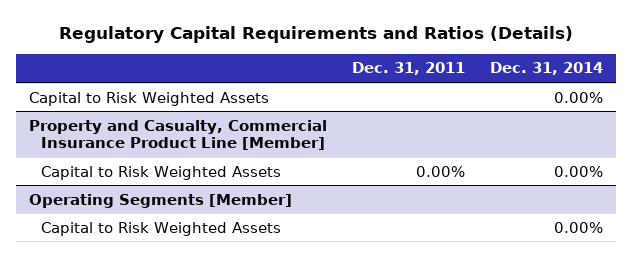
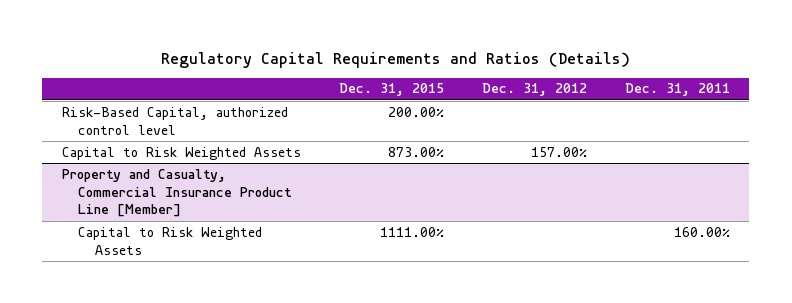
[490,62,604,76] Dec. 31, 2014 -> none
none -> [338,83,444,97] Dec. 31, 2015
none -> [481,83,587,97] Dec. 31, 2012
none -> [61,106,288,135] Risk-Based Capital, authorized control level
[28,193,292,208] Operating Segments [Member] -> none
[41,221,282,236] Capital to Risk Weighted Assets -> none
[416,165,466,177] 0.00% -> [674,226,731,237] 160.00%

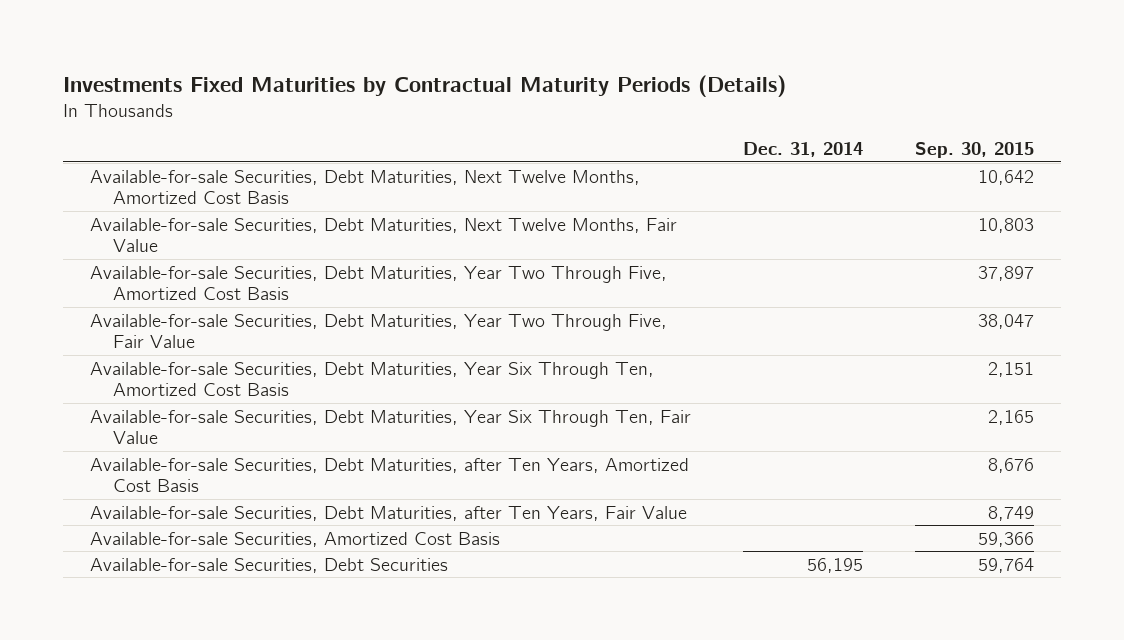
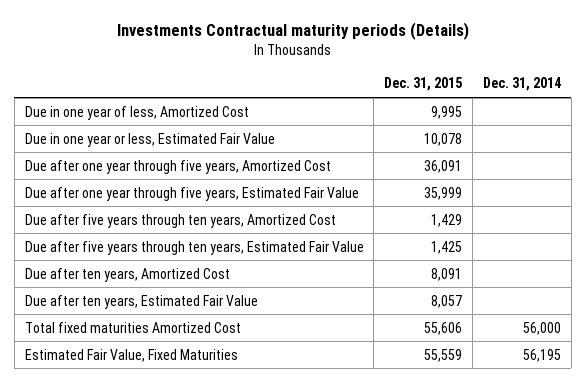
[63,75,787,98] Investments Fixed Maturities by Contractual Maturity Periods (Details) -> [116,22,469,41] Investments Contractual maturity periods (Details)
[915,142,1035,159] Sep. 30, 2015 -> none
none -> [384,77,463,92] Dec. 31, 2015
[89,531,500,547] Available-for-sale Securities, Amortized Cost Basis -> none
[89,169,640,204] Available-for-sale Securities, Debt Maturities, Next Twelve Months, Amortized Cost Basis -> [24,105,249,120] Due in one year of less, Amortized Cost
[89,217,677,252] Available-for-sale Securities, Debt Maturities, Next Twelve Months, Fair Value -> [24,132,275,147] Due in one year or less, Estimated Fair Value
[89,265,667,300] Available-for-sale Securities, Debt Maturities, Year Two Through Five, Amortized Cost Basis -> [24,159,331,174] Due after one year through five years, Amortized Cost
[89,313,667,348] Available-for-sale Securities, Debt Maturities, Year Two Through Five, Fair Value -> [24,186,359,201] Due after one year through five years, Estimated Fair Value
[89,361,654,396] Available-for-sale Securities, Debt Maturities, Year Six Through Ten, Amortized Cost Basis -> [24,213,336,228] Due after five years through ten years, Amortized Cost
[89,409,691,444] Available-for-sale Securities, Debt Maturities, Year Six Through Ten, Fair Value -> [24,240,364,255] Due after five years through ten years, Estimated Fair Value
[89,457,689,492] Available-for-sale Securities, Debt Maturities, after Ten Years, Amortized Cost Basis -> [24,267,230,282] Due after ten years, Amortized Cost
[89,505,687,521] Available-for-sale Securities, Debt Maturities, after Ten Years, Fair Value -> [24,294,258,309] Due after ten years, Estimated Fair Value
none -> [24,321,241,333] Total fixed maturities Amortized Cost
[89,557,448,573] Available-for-sale Securities, Debt Securities -> [24,348,238,362] Estimated Fair Value, Fixed Maturities

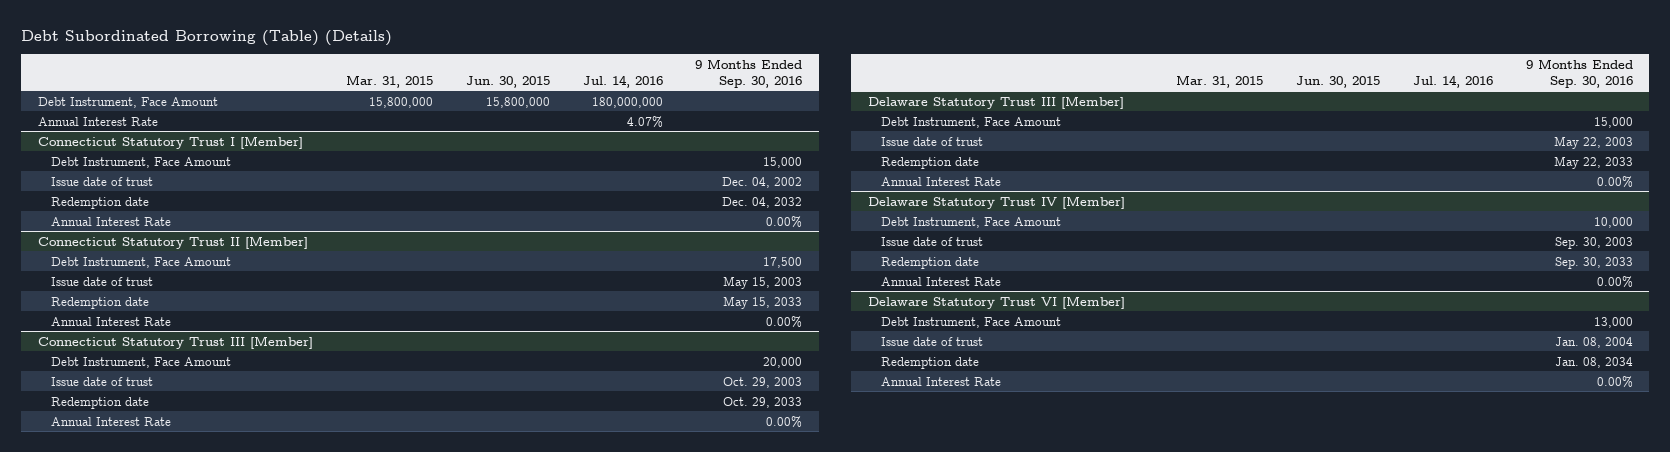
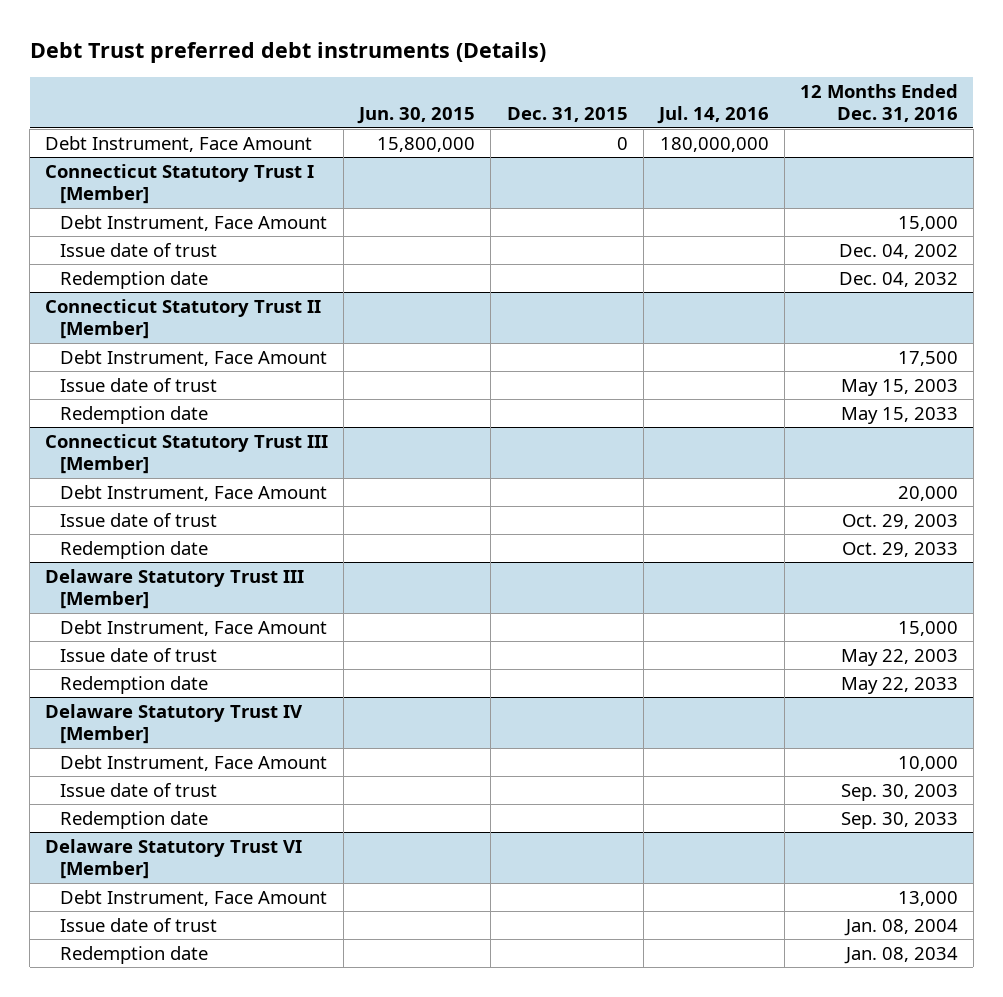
[21,30,393,47] Debt Subordinated Borrowing (Table) (Details) -> [29,42,546,64] Debt Trust preferred debt instruments (Details)
[345,74,433,88] Mar. 31, 2015 -> none
[695,59,803,88] 9 Months Ended Sep. 30, 2016 -> none
none -> [506,107,628,123] Dec. 31, 2015
none -> [799,83,958,123] 12 Months Ended Dec. 31, 2016
[37,116,158,126] Annual Interest Rate -> none
[50,216,171,226] Annual Interest Rate -> none
[50,316,171,326] Annual Interest Rate -> none
[50,416,171,426] Annual Interest Rate -> none
[880,176,1001,186] Annual Interest Rate -> none
[880,276,1001,286] Annual Interest Rate -> none
[880,376,1001,386] Annual Interest Rate -> none

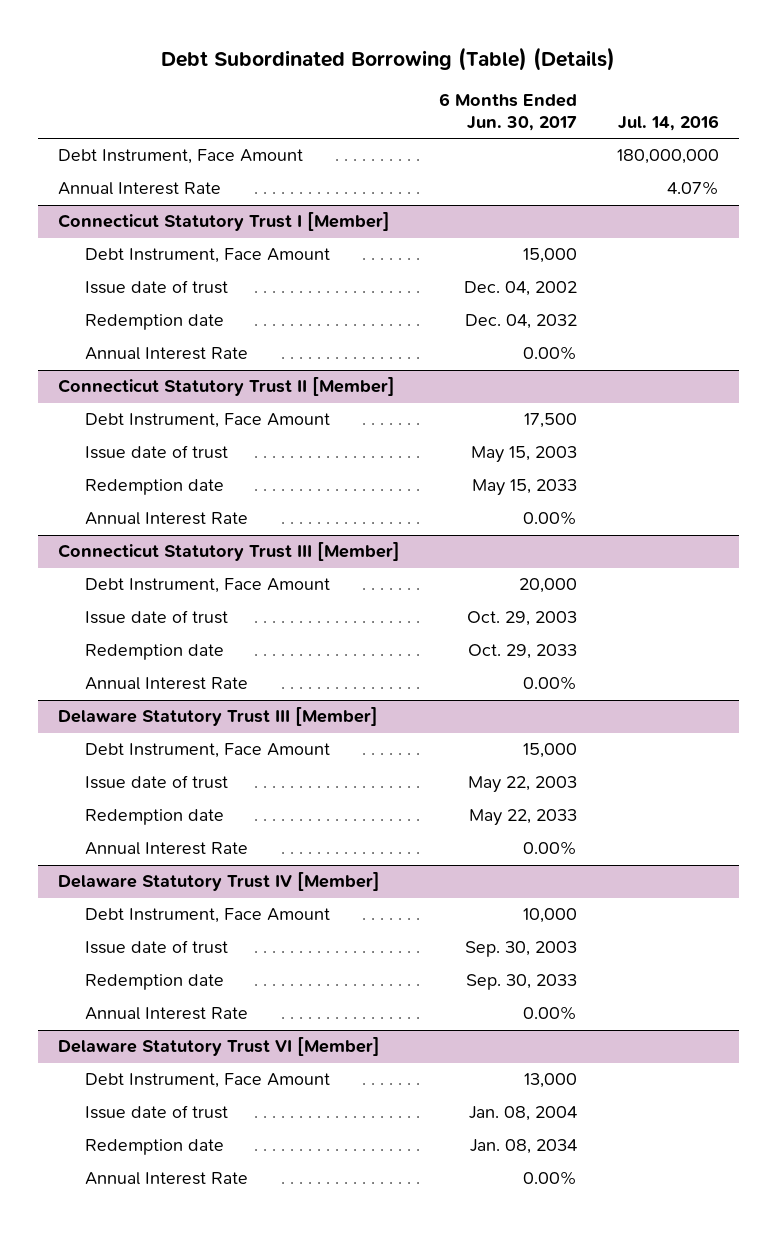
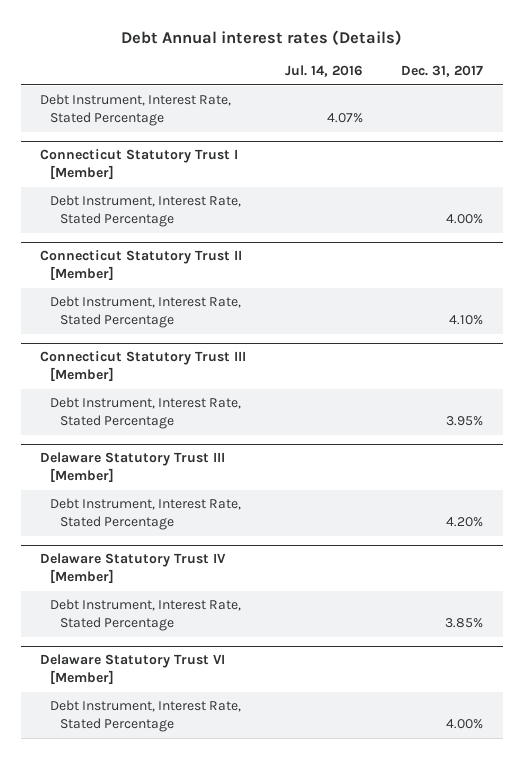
[161,46,616,71] Debt Subordinated Borrowing (Table) (Details) -> [120,29,402,45] Debt Annual interest rates (Details)
[439,93,578,132] 6 Months Ended Jun. 30, 2017 -> none
none -> [401,65,484,78] Dec. 31, 2017
[57,149,303,165] Debt Instrument, Face Amount -> none
[57,182,221,196] Annual Interest Rate -> [40,94,232,127] Debt Instrument, Interest Rate, Stated Percentage
[84,248,330,264] Debt Instrument, Face Amount -> none
[84,280,228,295] Issue date of trust -> none
[84,314,224,331] Redemption date -> none
[84,347,248,361] Annual Interest Rate -> [50,195,242,228] Debt Instrument, Interest Rate, Stated Percentage
[84,413,330,429] Debt Instrument, Face Amount -> none
[84,445,228,460] Issue date of trust -> none
[84,479,224,496] Redemption date -> none
[84,512,248,526] Annual Interest Rate -> [50,296,242,329] Debt Instrument, Interest Rate, Stated Percentage
[84,578,330,594] Debt Instrument, Face Amount -> none
[84,610,228,625] Issue date of trust -> none
[84,644,224,661] Redemption date -> none
[84,677,248,691] Annual Interest Rate -> [50,397,242,430] Debt Instrument, Interest Rate, Stated Percentage
[84,743,330,759] Debt Instrument, Face Amount -> none
[84,775,228,790] Issue date of trust -> none
[84,809,224,826] Redemption date -> none
[84,842,248,856] Annual Interest Rate -> [50,498,242,531] Debt Instrument, Interest Rate, Stated Percentage
[84,908,330,924] Debt Instrument, Face Amount -> none
[84,940,228,955] Issue date of trust -> none
[84,974,224,991] Redemption date -> none
[84,1007,248,1021] Annual Interest Rate -> [50,599,242,632] Debt Instrument, Interest Rate, Stated Percentage
[84,1073,330,1089] Debt Instrument, Face Amount -> none
[84,1105,228,1120] Issue date of trust -> none
[84,1139,224,1156] Redemption date -> none
[84,1172,248,1186] Annual Interest Rate -> [50,700,242,733] Debt Instrument, Interest Rate, Stated Percentage

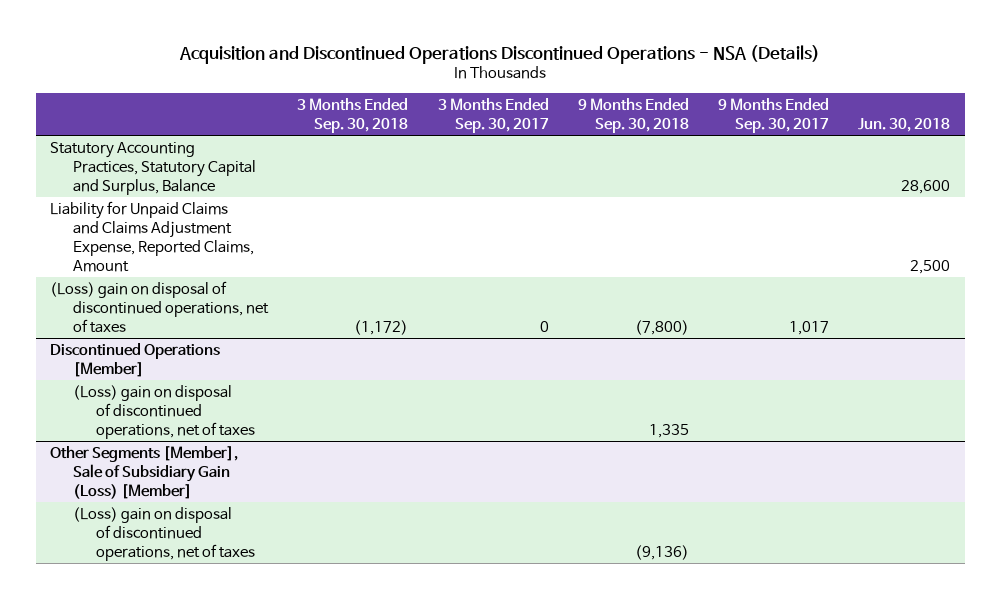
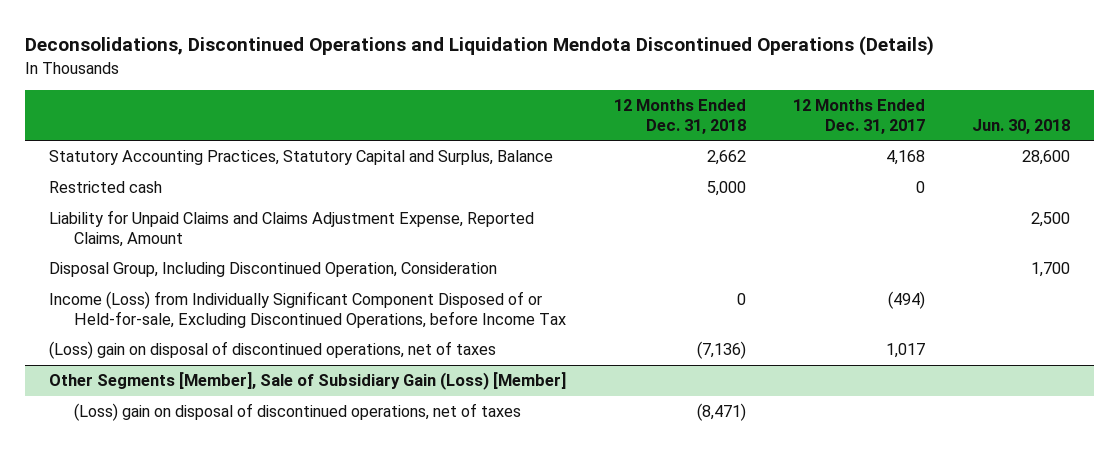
[179,44,821,64] Acquisition and Discontinued Operations Discontinued Operations - NSA (Details) -> [25,36,935,57] Deconsolidations, Discontinued Operations and Liquidation Mendota Discontinued Operations (Details)
[297,97,409,133] 3 Months Ended Sep. 30, 2018 -> none
[437,97,549,133] 3 Months Ended Sep. 30, 2017 -> none
[577,97,689,133] 9 Months Ended Sep. 30, 2018 -> none
[718,97,830,133] 9 Months Ended Sep. 30, 2017 -> none
none -> [613,99,746,134] 12 Months Ended Dec. 31, 2018
none -> [792,99,925,134] 12 Months Ended Dec. 31, 2017
none -> [49,181,163,194] Restricted cash
none -> [49,262,498,278] Disposal Group, Including Discontinued Operation, Consideration
none -> [49,291,567,328] Income (Loss) from Individually Significant Component Disposed of or Held-for-sale, Excluding Discontinued Operations, before Income Tax
[50,342,221,377] Discontinued Operations [Member] -> none
[73,384,255,439] (Loss) gain on disposal of discontinued operations, net of taxes -> none

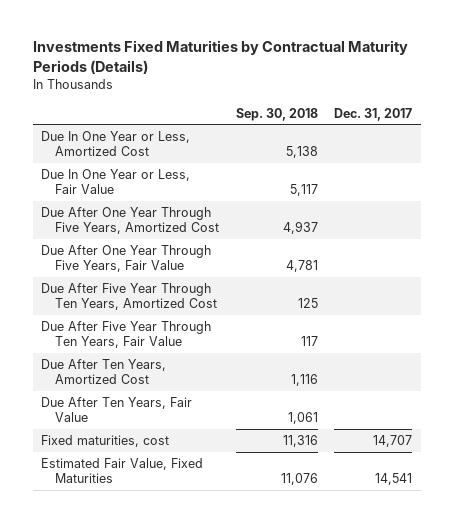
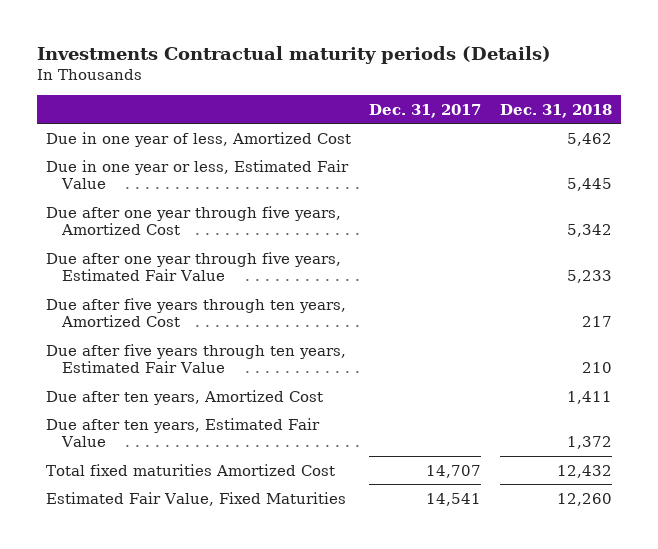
[32,40,408,74] Investments Fixed Maturities by Contractual Maturity Periods (Details) -> [36,45,551,64] Investments Contractual maturity periods (Details)
[235,107,318,121] Sep. 30, 2018 -> none
none -> [500,103,613,118] Dec. 31, 2018
[41,130,191,157] Due In One Year or Less, Amortized Cost -> [45,131,351,147] Due in one year of less, Amortized Cost
[41,168,191,195] Due In One Year or Less, Fair Value -> [45,159,349,190] Due in one year or less, Estimated Fair Value
[41,206,220,235] Due After One Year Through Five Years, Amortized Cost -> [45,205,341,236] Due after one year through five years, Amortized Cost
[41,244,212,273] Due After One Year Through Five Years, Fair Value -> [45,251,341,282] Due after one year through five years, Estimated Fair Value
[41,282,218,311] Due After Five Year Through Ten Years, Amortized Cost -> [45,297,346,328] Due after five years through ten years, Amortized Cost
[41,320,212,349] Due After Five Year Through Ten Years, Fair Value -> [45,343,346,374] Due after five years through ten years, Estimated Fair Value
[41,358,167,385] Due After Ten Years, Amortized Cost -> [45,389,323,405] Due after ten years, Amortized Cost
[41,396,193,423] Due After Ten Years, Fair Value -> [45,417,320,448] Due after ten years, Estimated Fair Value
[41,434,170,447] Fixed maturities, cost -> [45,463,335,476] Total fixed maturities Amortized Cost

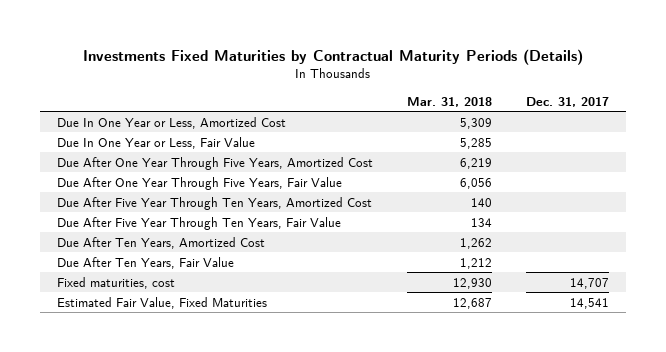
[36,45,551,64] Investments Contractual maturity periods (Details) -> [82,48,583,65] Investments Fixed Maturities by Contractual Maturity Periods (Details)
[500,103,613,118] Dec. 31, 2018 -> none
none -> [406,96,492,107] Mar. 31, 2018
[45,131,351,147] Due in one year of less, Amortized Cost -> [57,116,287,129] Due In One Year or Less, Amortized Cost
[45,159,349,190] Due in one year or less, Estimated Fair Value -> [57,136,256,149] Due In One Year or Less, Fair Value
[45,205,341,236] Due after one year through five years, Amortized Cost -> [57,156,374,170] Due After One Year Through Five Years, Amortized Cost
[45,251,341,282] Due after one year through five years, Estimated Fair Value -> [57,176,343,190] Due After One Year Through Five Years, Fair Value
[45,297,346,328] Due after five years through ten years, Amortized Cost -> [57,196,373,210] Due After Five Year Through Ten Years, Amortized Cost
[45,343,346,374] Due after five years through ten years, Estimated Fair Value -> [57,216,342,230] Due After Five Year Through Ten Years, Fair Value
[45,389,323,405] Due after ten years, Amortized Cost -> [57,236,266,249] Due After Ten Years, Amortized Cost
[45,417,320,448] Due after ten years, Estimated Fair Value -> [57,256,235,269] Due After Ten Years, Fair Value
[45,463,335,476] Total fixed maturities Amortized Cost -> [57,276,176,289] Fixed maturities, cost

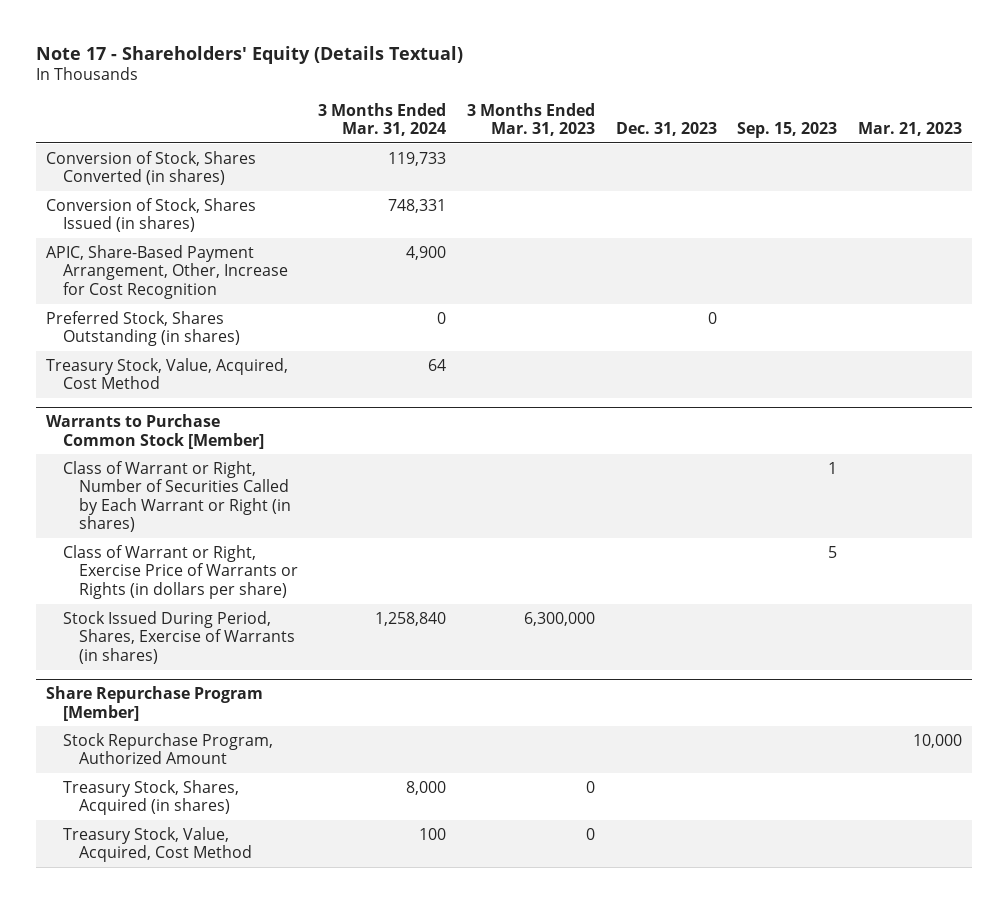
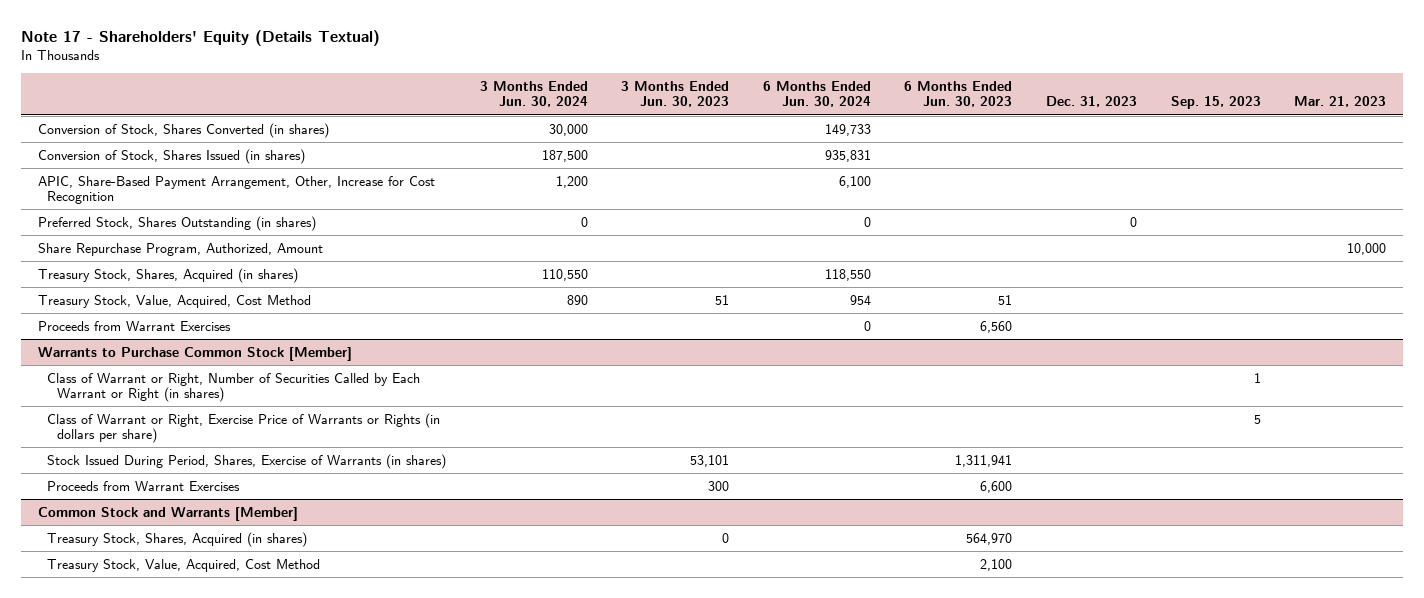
[318,102,447,137] 3 Months Ended Mar. 31, 2024 -> none
[467,102,596,137] 3 Months Ended Mar. 31, 2023 -> none
none -> [479,80,588,108] 3 Months Ended Jun. 30, 2024
none -> [621,80,730,108] 3 Months Ended Jun. 30, 2023
none -> [762,80,871,108] 6 Months Ended Jun. 30, 2024
none -> [904,80,1013,108] 6 Months Ended Jun. 30, 2023
none -> [37,242,323,256] Share Repurchase Program, Authorized, Amount
none -> [37,267,298,283] Treasury Stock, Shares, Acquired (in shares)
none -> [37,320,231,331] Proceeds from Warrant Exercises
[46,686,264,721] Share Repurchase Program [Member] -> none
[62,732,273,765] Stock Repurchase Program, Authorized Amount -> none
[62,779,239,816] Treasury Stock, Shares, Acquired (in shares) -> none
[62,826,252,863] Treasury Stock, Value, Acquired, Cost Method -> none
none -> [47,480,241,491] Proceeds from Warrant Exercises
none -> [37,506,298,521] Common Stock and Warrants [Member]
none -> [47,531,308,547] Treasury Stock, Shares, Acquired (in shares)
none -> [47,558,321,572] Treasury Stock, Value, Acquired, Cost Method

